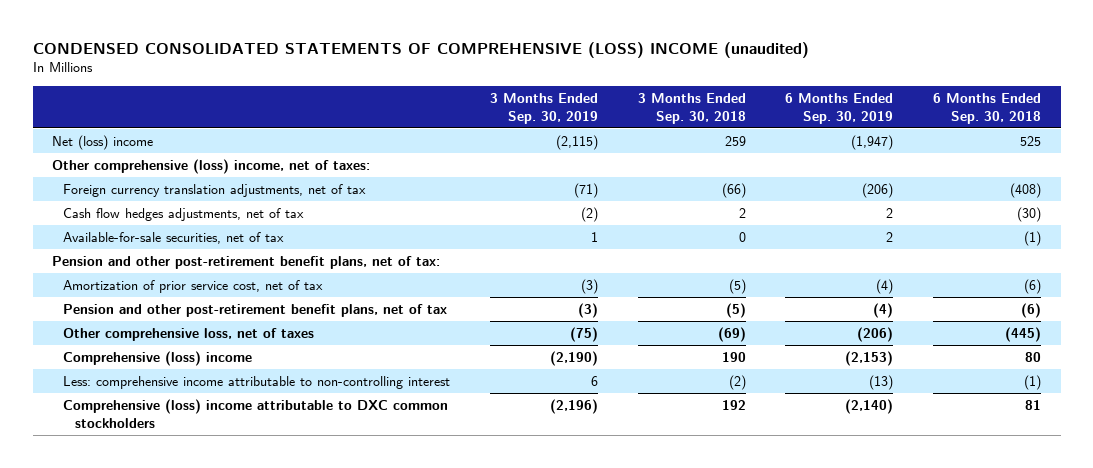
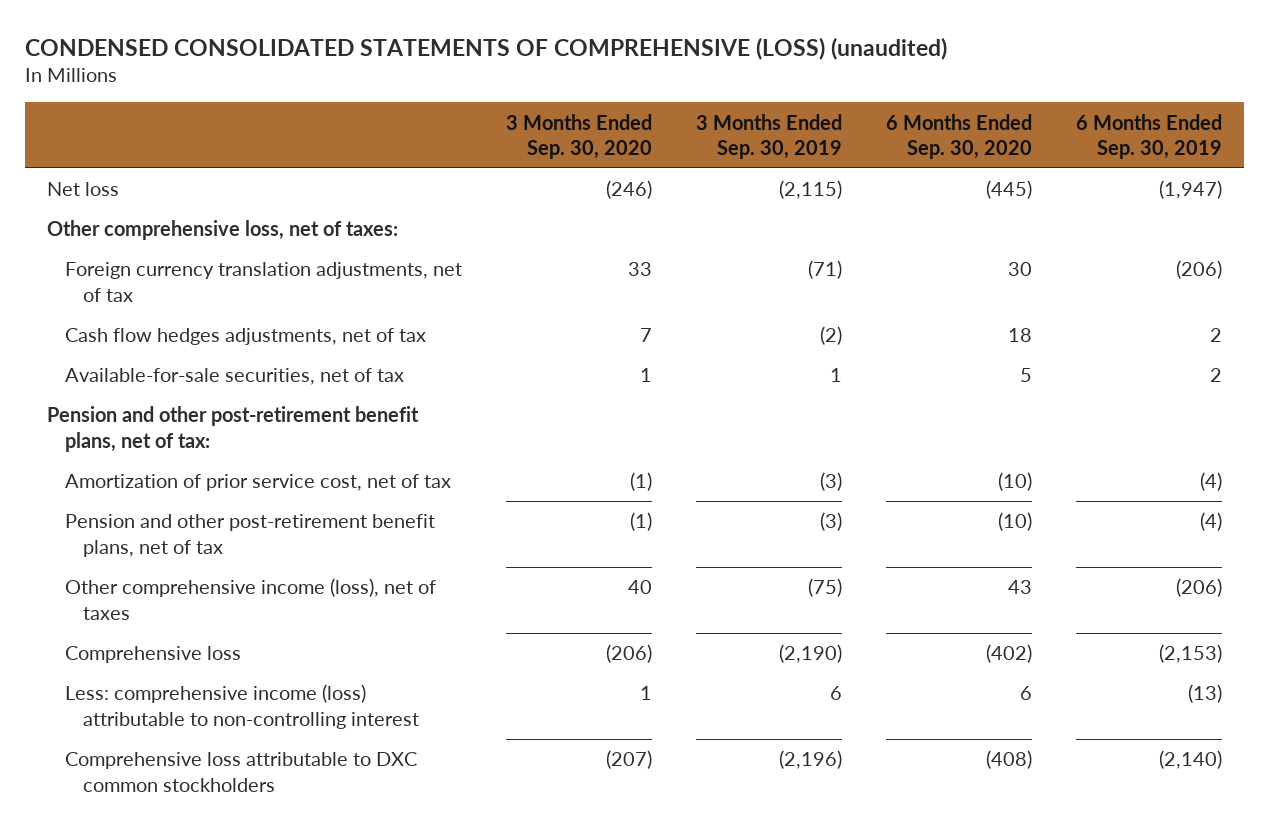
[32,41,809,58] CONDENSED CONSOLIDATED STATEMENTS OF COMPREHENSIVE (LOSS) INCOME (unaudited) -> [25,36,948,60] CONDENSED CONSOLIDATED STATEMENTS OF COMPREHENSIVE (LOSS) (unaudited)
[637,92,746,124] 3 Months Ended Sep. 30, 2018 -> none
[933,92,1042,124] 6 Months Ended Sep. 30, 2018 -> none
none -> [506,113,653,159] 3 Months Ended Sep. 30, 2020
none -> [885,113,1032,159] 6 Months Ended Sep. 30, 2020
[52,134,154,150] Net (loss) income -> [47,182,120,197] Net loss
[52,158,371,174] Other comprehensive (loss) income, net of taxes: -> [47,220,399,241] Other comprehensive loss, net of taxes:
[63,327,315,341] Other comprehensive loss, net of taxes -> [65,578,437,620] Other comprehensive income (loss), net of taxes
[63,350,253,366] Comprehensive (loss) income -> [65,646,242,664] Comprehensive loss
[63,375,451,389] Less: comprehensive income attributable to non-controlling interest -> [65,684,420,729] Less: comprehensive income (loss) attributable to non-controlling interest
[63,398,449,428] Comprehensive (loss) income attributable to DXC common stockholders -> [65,752,418,792] Comprehensive loss attributable to DXC common stockholders

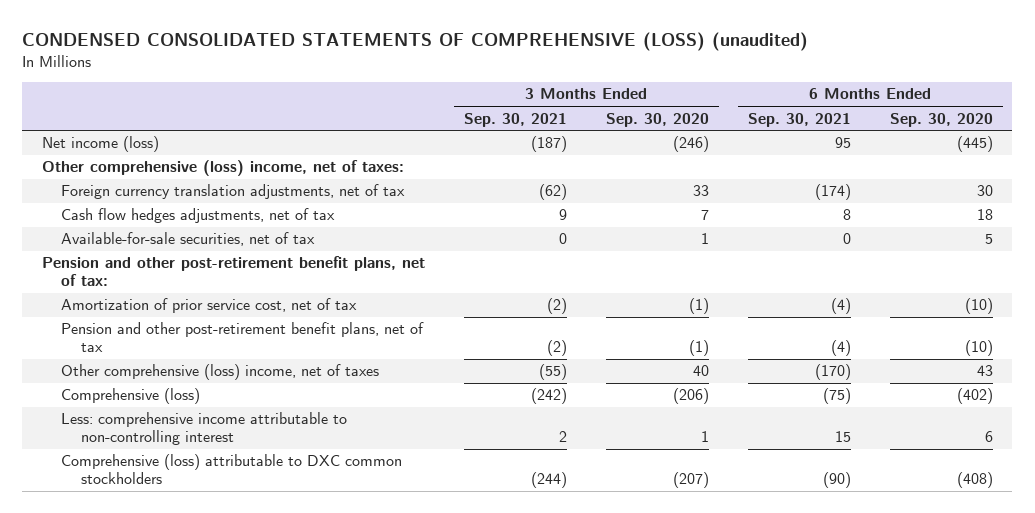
[695,113,842,159] 3 Months Ended Sep. 30, 2019 -> none
[1075,113,1222,159] 6 Months Ended Sep. 30, 2019 -> none
none -> [463,112,567,127] Sep. 30, 2021
none -> [747,112,851,127] Sep. 30, 2021
[47,182,120,197] Net loss -> [41,136,159,153] Net income (loss)
[47,220,399,241] Other comprehensive loss, net of taxes: -> [41,160,404,177] Other comprehensive (loss) income, net of taxes:
[65,578,437,620] Other comprehensive income (loss), net of taxes -> [61,364,380,381] Other comprehensive (loss) income, net of taxes
[65,646,242,664] Comprehensive loss -> [61,388,201,405] Comprehensive (loss)
[65,684,420,729] Less: comprehensive income (loss) attributable to non-controlling interest -> [61,412,348,446] Less: comprehensive income attributable to non-controlling interest
[65,752,418,792] Comprehensive loss attributable to DXC common stockholders -> [61,454,403,485] Comprehensive (loss) attributable to DXC common stockholders

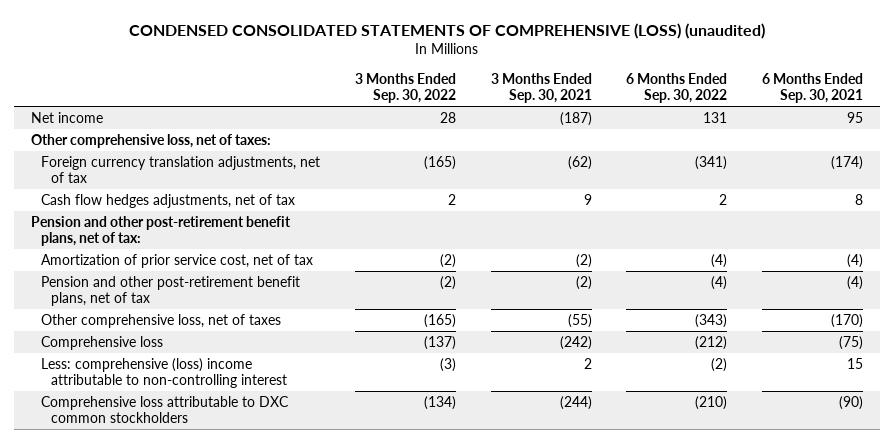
[605,112,709,127] Sep. 30, 2020 -> none
[889,112,993,127] Sep. 30, 2020 -> none
none -> [354,73,456,104] 3 Months Ended Sep. 30, 2022
none -> [626,73,728,104] 6 Months Ended Sep. 30, 2022
[41,136,159,153] Net income (loss) -> [31,111,104,123] Net income
[41,160,404,177] Other comprehensive (loss) income, net of taxes: -> [31,133,272,148] Other comprehensive loss, net of taxes:
[61,232,316,247] Available-for-sale securities, net of tax -> none
[61,364,380,381] Other comprehensive (loss) income, net of taxes -> [41,313,282,328] Other comprehensive loss, net of taxes
[61,388,201,405] Comprehensive (loss) -> [41,335,164,350] Comprehensive loss
[61,412,348,446] Less: comprehensive income attributable to non-controlling interest -> [41,357,288,389] Less: comprehensive (loss) income attributable to non-controlling interest
[61,454,403,485] Comprehensive (loss) attributable to DXC common stockholders -> [41,395,290,424] Comprehensive loss attributable to DXC common stockholders

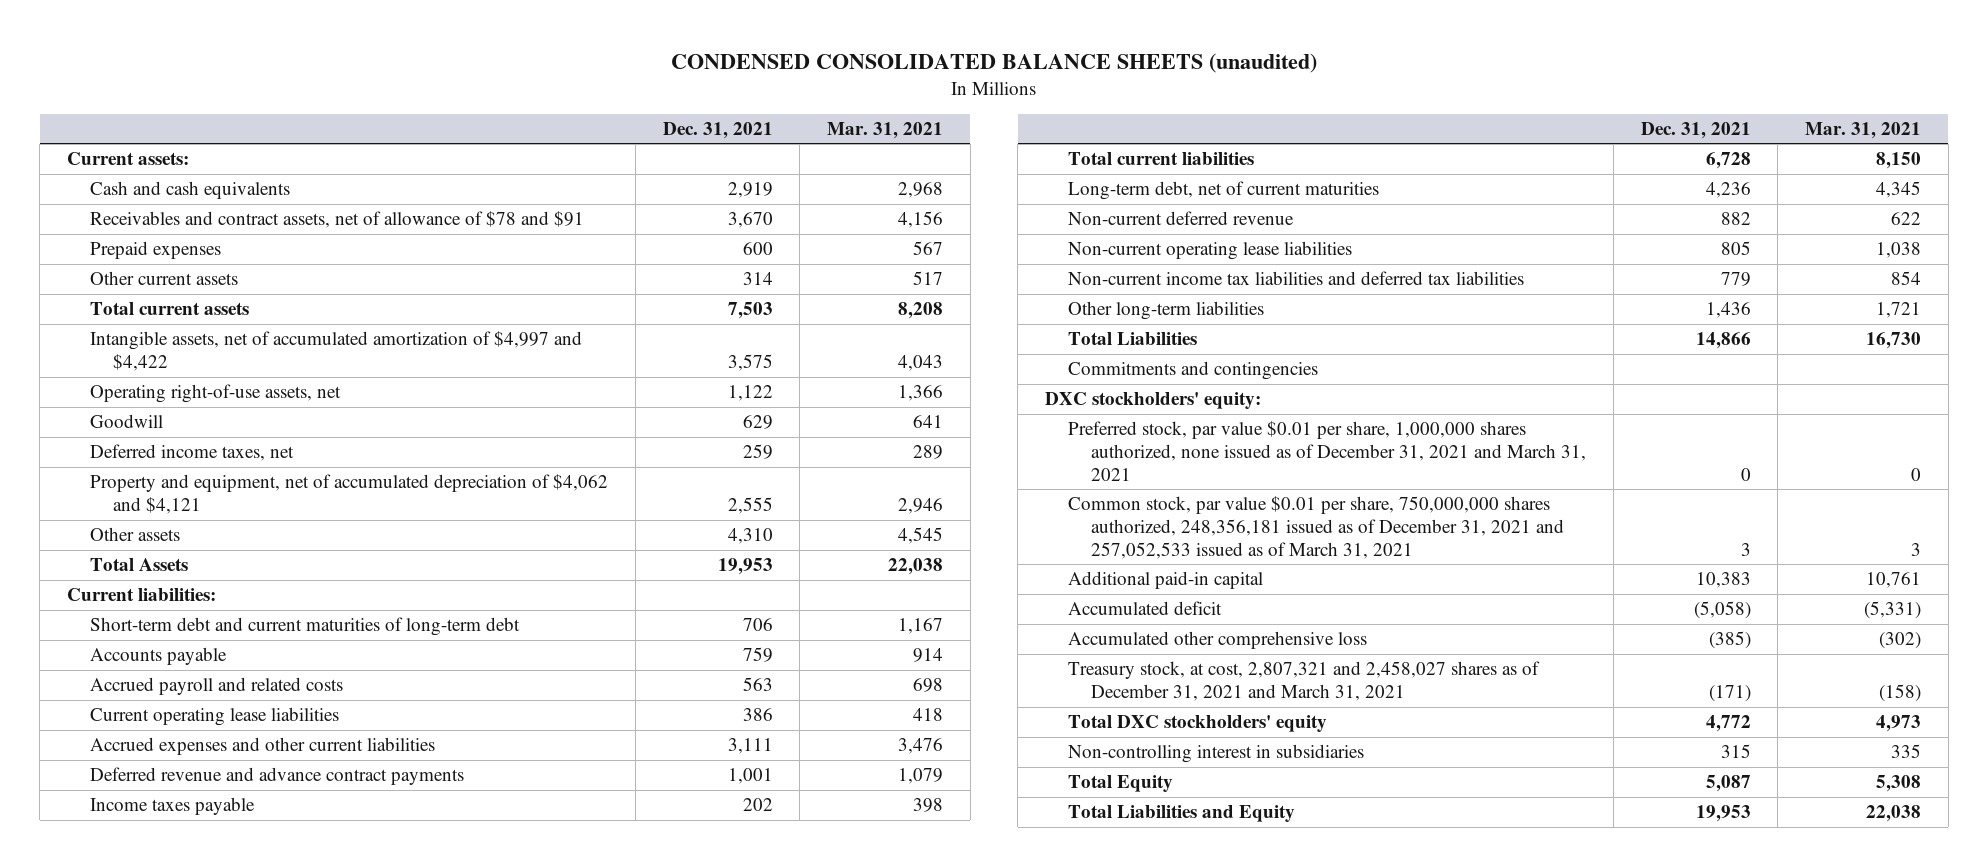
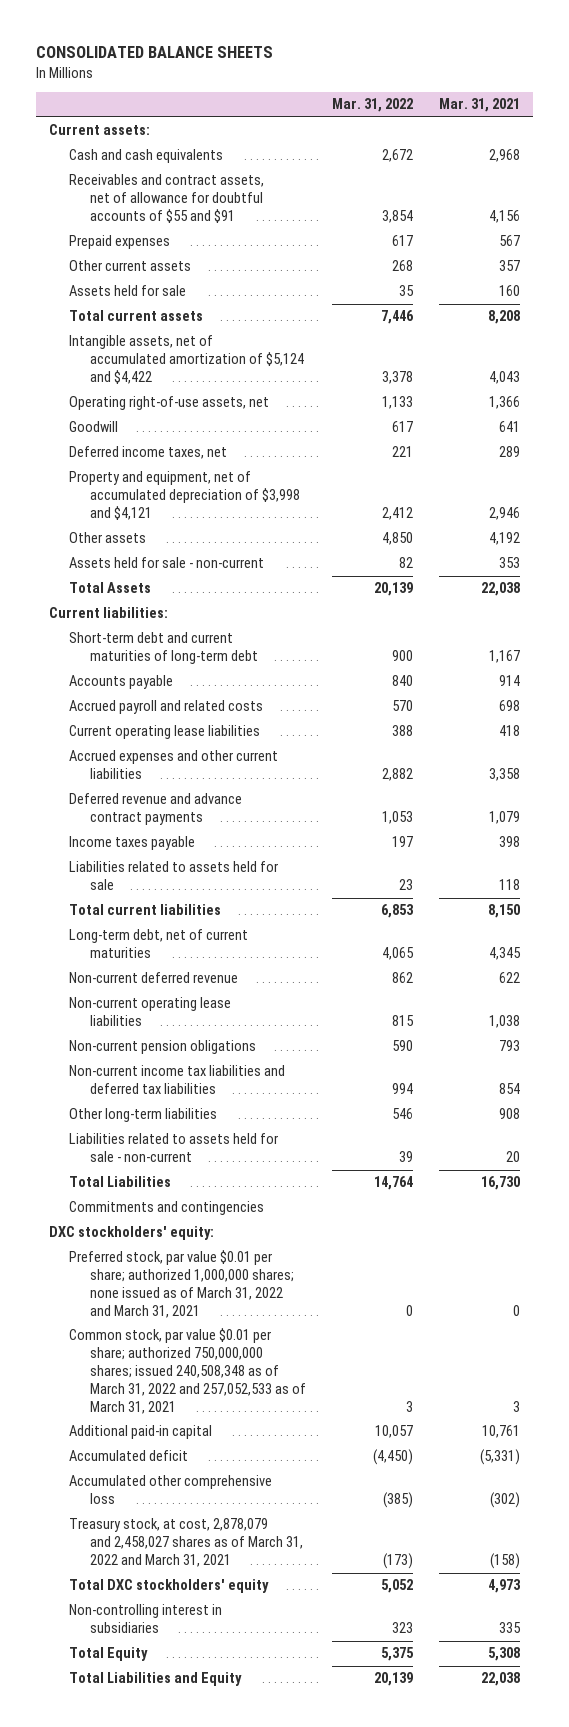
[671,53,1318,74] CONDENSED CONSOLIDATED BALANCE SHEETS (unaudited) -> [36,46,274,59] CONSOLIDATED BALANCE SHEETS
[662,121,773,139] Dec. 31, 2021 -> none
none -> [331,98,413,113] Mar. 31, 2022
[89,211,584,229] Receivables and contract assets, net of allowance of $78 and $91 -> [69,174,265,224] Receivables and contract assets, net of allowance for doubtful accounts of $55 and $91
[913,271,944,286] 517 -> [498,260,520,272] 357
none -> [69,285,187,297] Assets held for sale
[89,331,582,371] Intangible assets, net of accumulated amortization of $4,997 and $4,422 -> [69,335,304,385] Intangible assets, net of accumulated amortization of $5,124 and $4,422
[89,474,608,514] Property and equipment, net of accumulated depreciation of $4,062 and $4,121 -> [69,471,300,521] Property and equipment, net of accumulated depreciation of $3,998 and $4,121
[898,527,944,545] 4,545 -> [488,532,520,546] 4,192
none -> [69,557,265,569] Assets held for sale - non-current
[898,738,944,755] 3,476 -> [488,768,520,782] 3,358
none -> [69,861,279,891] Liabilities related to assets held for sale
none -> [69,1040,257,1055] Non-current pension obligations
[1876,302,1922,319] 1,721 -> [498,1108,520,1120] 908
none -> [69,1133,279,1163] Liabilities related to assets held for sale - non-current
[1068,421,1587,481] Preferred stock, par value $0.01 per share, 1,000,000 shares authorized, none issued as of December 31, 2021 and March 31, 2021 -> [69,1250,294,1319] Preferred stock, par value $0.01 per share; authorized 1,000,000 shares; none issued as of March 31, 2022 and March 31, 2021
[1068,496,1565,559] Common stock, par value $0.01 per share, 750,000,000 shares authorized, 248,356,181 issued as of December 31, 2021 and 257,052,533 issued as of March 31, 2021 -> [69,1328,306,1415] Common stock, par value $0.01 per share; authorized 750,000,000 shares; issued 240,508,348 as of March 31, 2022 and 257,052,533 as of March 31, 2021
[1068,661,1541,701] Treasury stock, at cost, 2,807,321 and 2,458,027 shares as of December 31, 2021 and March 31, 2021 -> [69,1518,303,1568] Treasury stock, at cost, 2,878,079 and 2,458,027 shares as of March 31, 2022 and March 31, 2021

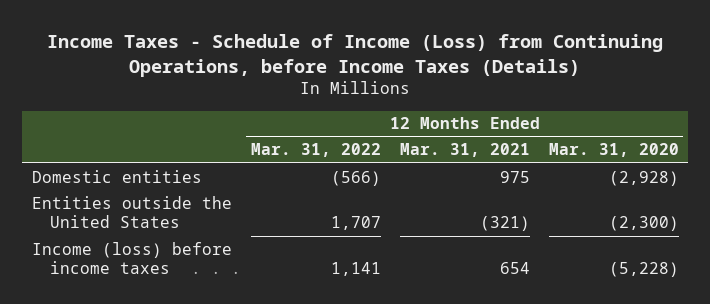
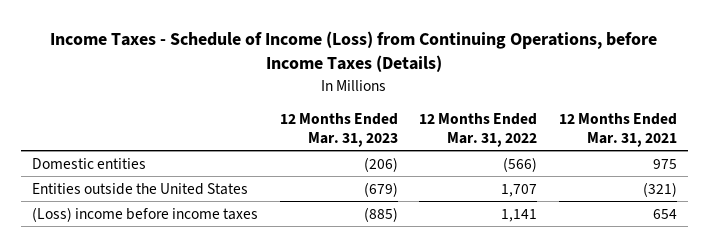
[548,143,679,158] Mar. 31, 2020 -> none
none -> [279,113,398,147] 12 Months Ended Mar. 31, 2023
[31,241,232,275] Income (loss) before income taxes -> [31,206,258,222] (Loss) income before income taxes

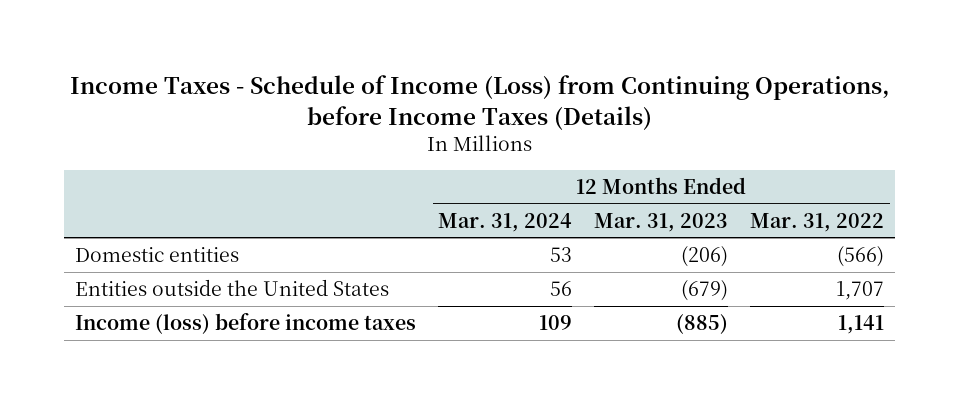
[559,113,678,147] 12 Months Ended Mar. 31, 2021 -> none
none -> [438,212,573,232] Mar. 31, 2024
[31,206,258,222] (Loss) income before income taxes -> [75,312,417,334] Income (loss) before income taxes

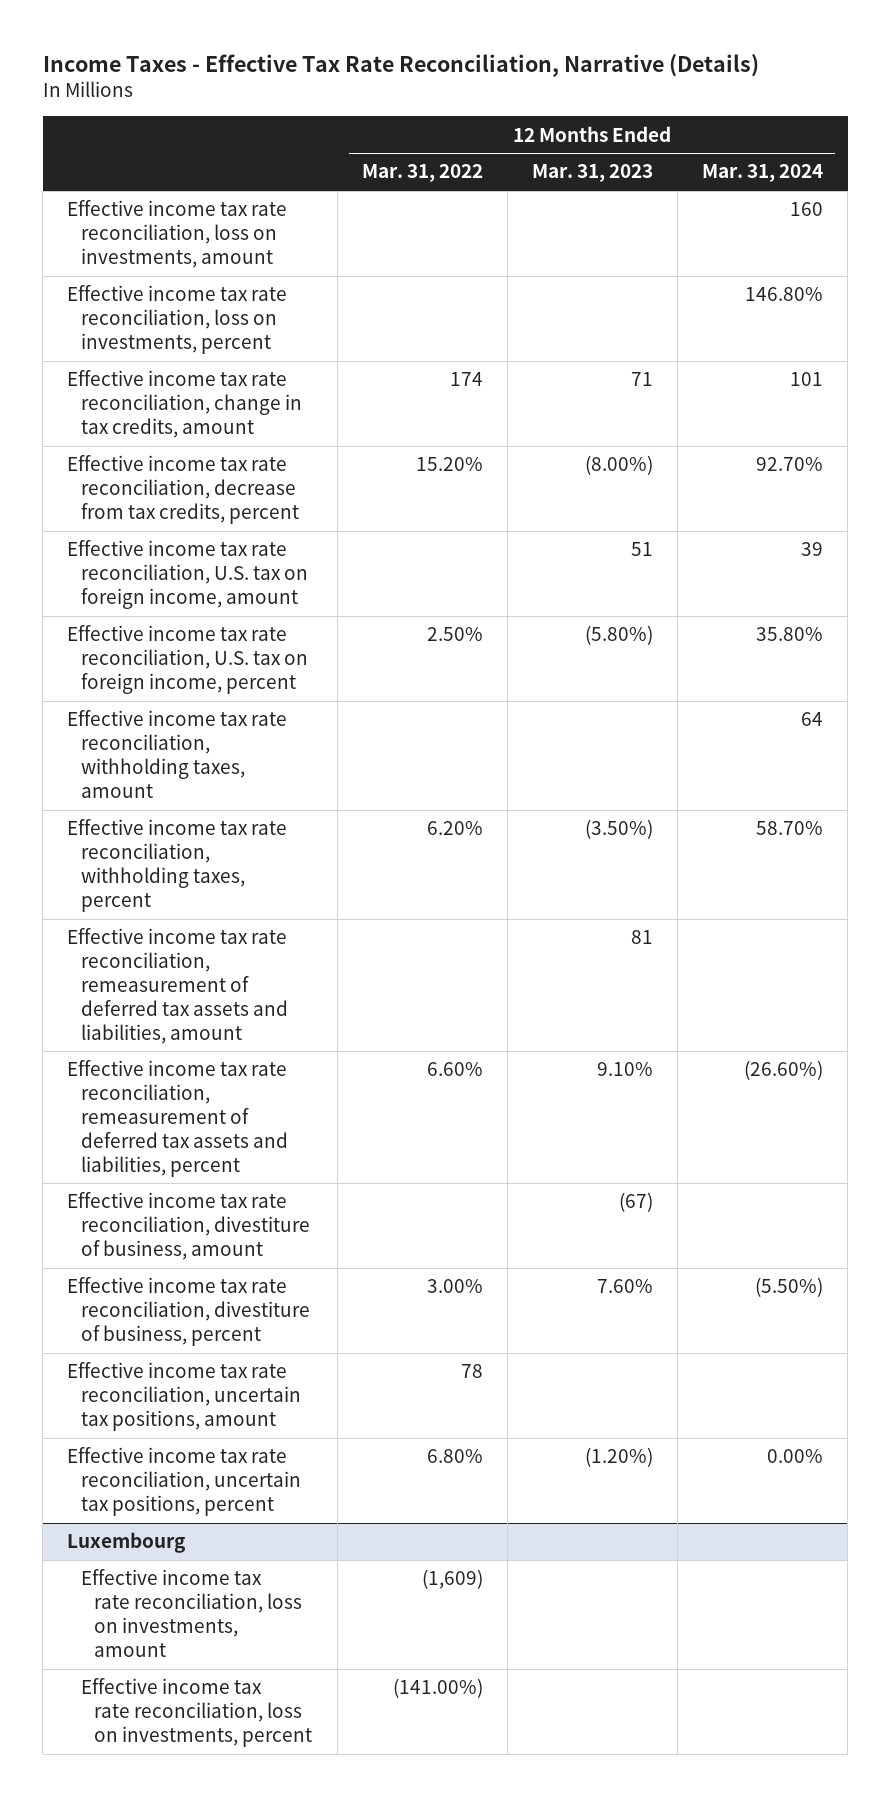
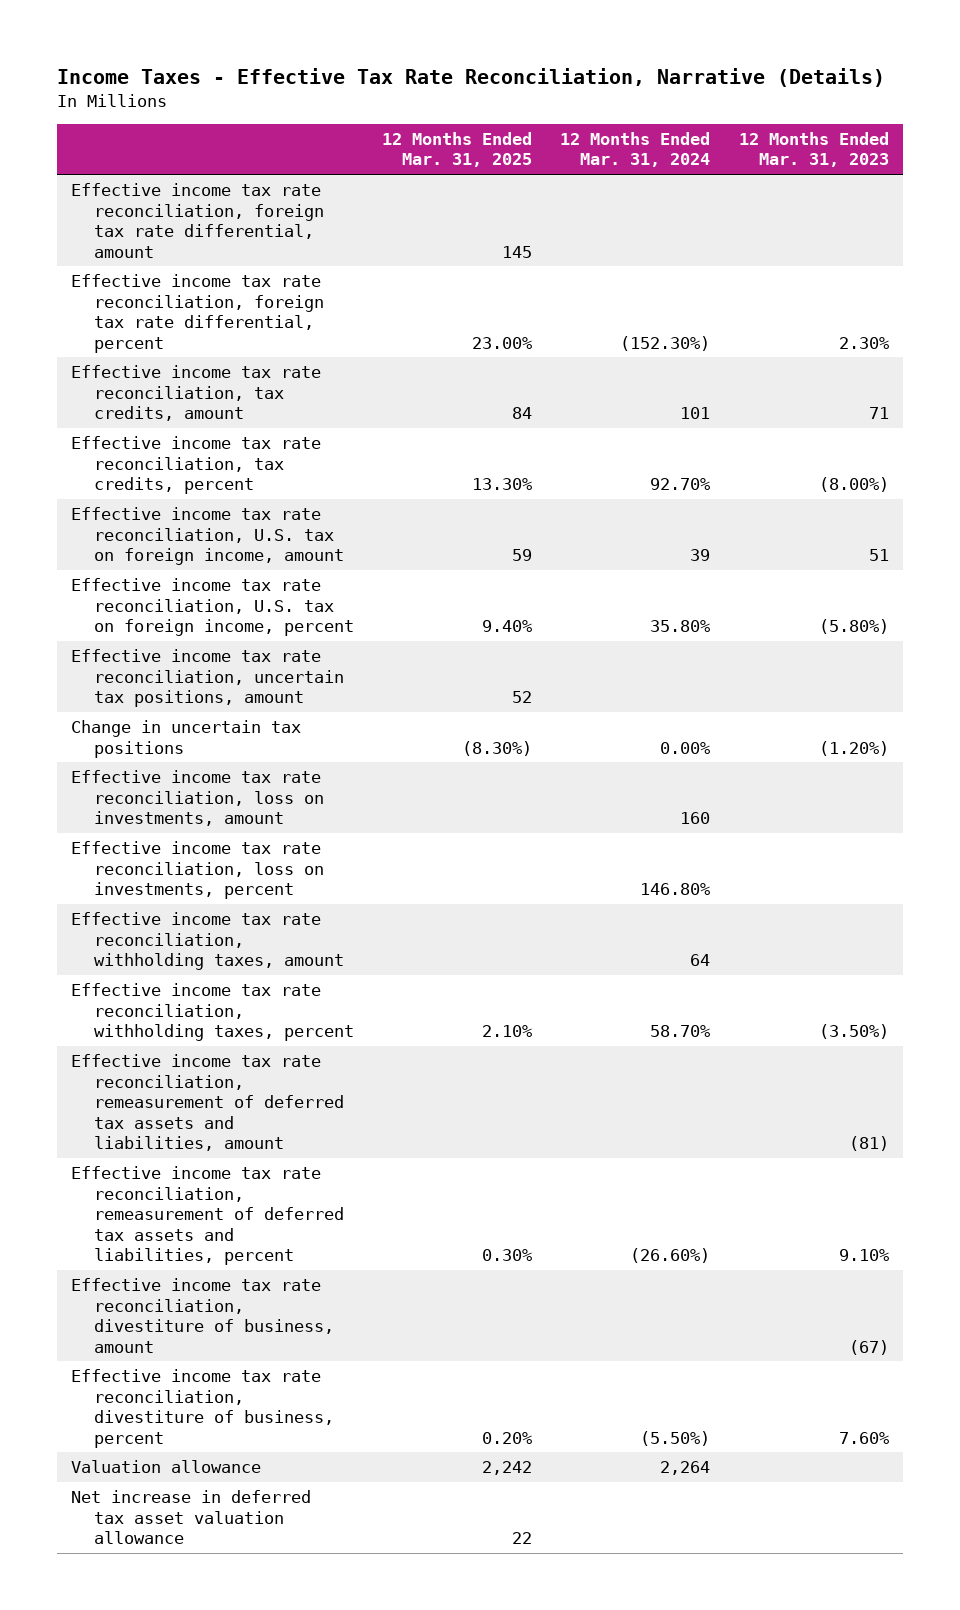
[361,164,483,183] Mar. 31, 2022 -> none
none -> [382,131,533,168] 12 Months Ended Mar. 31, 2025
none -> [71,183,325,258] Effective income tax rate reconciliation, foreign tax rate differential, amount
none -> [71,274,325,353] Effective income tax rate reconciliation, foreign tax rate differential, percent
[67,370,302,439] Effective income tax rate reconciliation, change in tax credits, amount -> [71,365,322,422] Effective income tax rate reconciliation, tax credits, amount
[67,455,299,525] Effective income tax rate reconciliation, decrease from tax credits, percent -> [71,436,322,495] Effective income tax rate reconciliation, tax credits, percent
[67,1362,301,1432] Effective income tax rate reconciliation, uncertain tax positions, amount -> [71,649,345,708] Effective income tax rate reconciliation, uncertain tax positions, amount
none -> [71,720,302,758] Change in uncertain tax positions
[67,200,288,269] Effective income tax rate reconciliation, loss on investments, amount -> [71,770,325,827] Effective income tax rate reconciliation, loss on investments, amount
[67,285,288,355] Effective income tax rate reconciliation, loss on investments, percent -> [71,841,325,900] Effective income tax rate reconciliation, loss on investments, percent
[630,930,653,945] 81 -> [848,1136,889,1152] (81)
[67,1447,301,1517] Effective income tax rate reconciliation, uncertain tax positions, percent -> none
[67,1532,187,1554] Luxembourg -> none
[80,1569,303,1658] Effective income tax rate reconciliation, loss on investments, amount -> none
[80,1678,313,1748] Effective income tax rate reconciliation, loss on investments, percent -> none
none -> [71,1460,262,1474] Valuation allowance
none -> [71,1490,312,1545] Net increase in deferred tax asset valuation allowance

